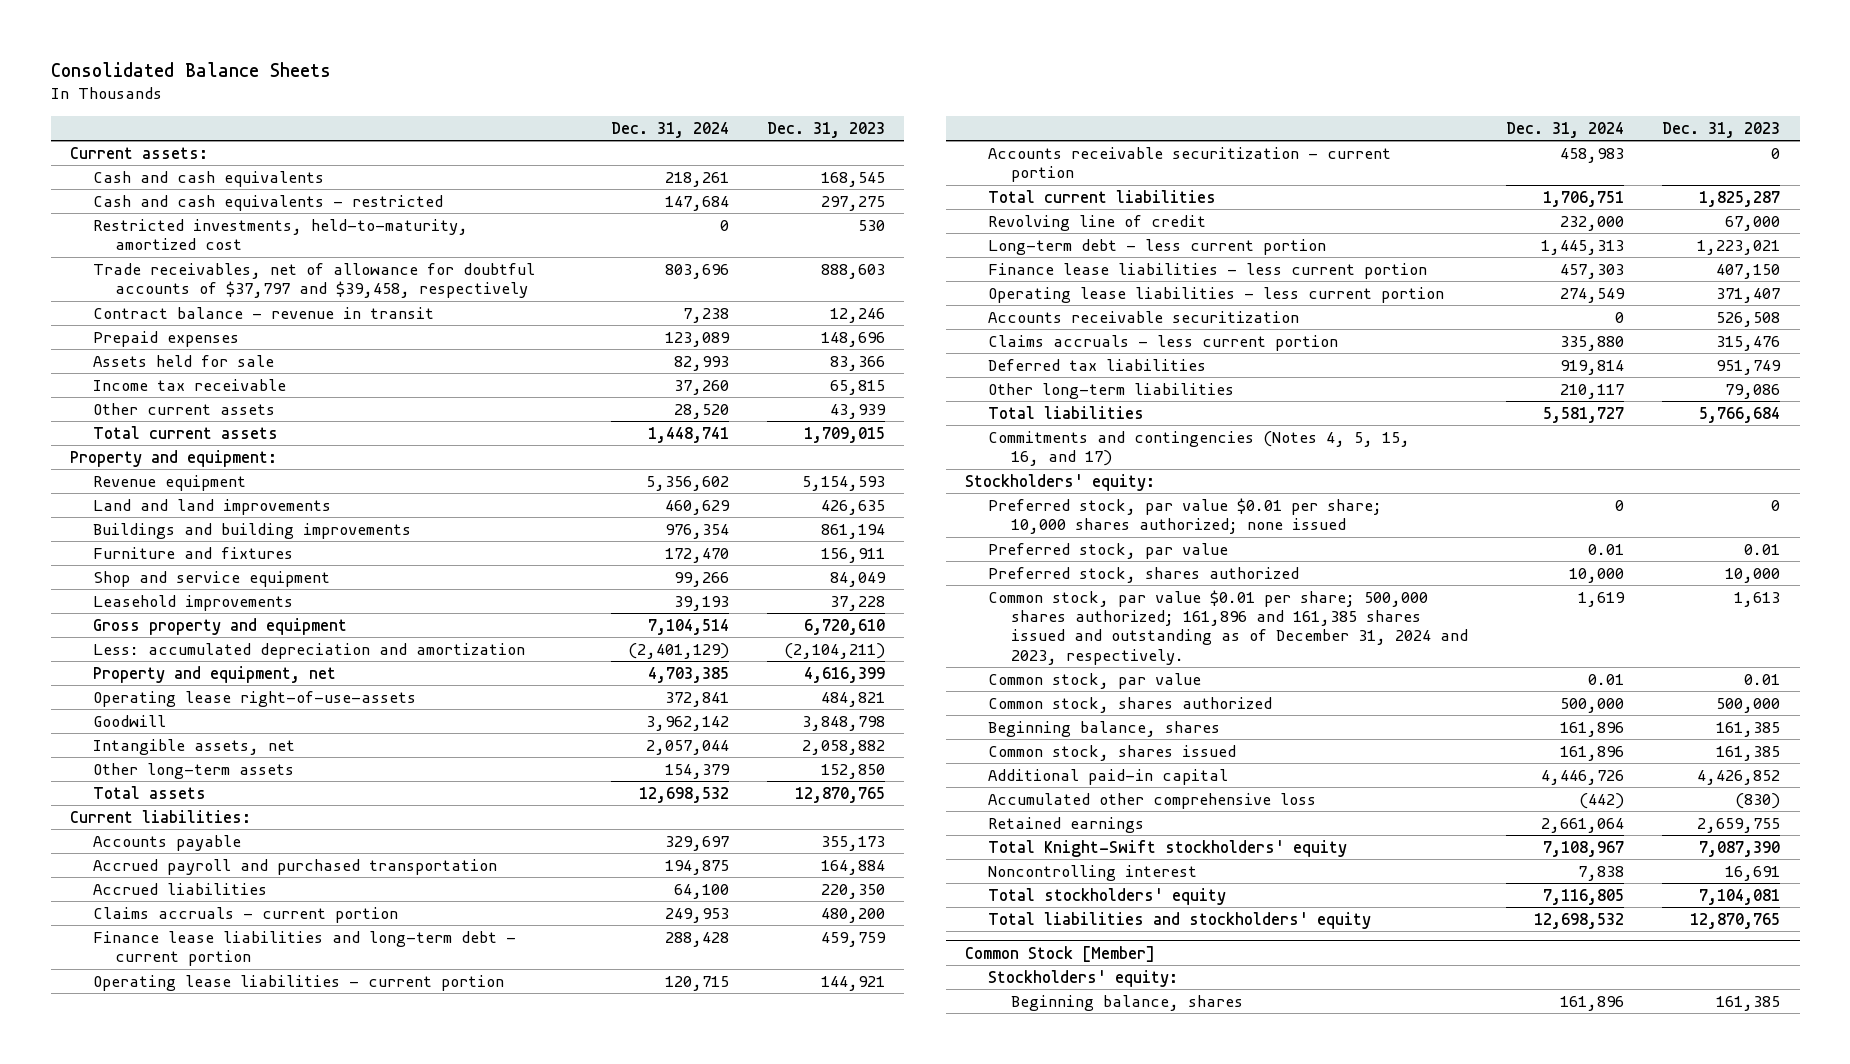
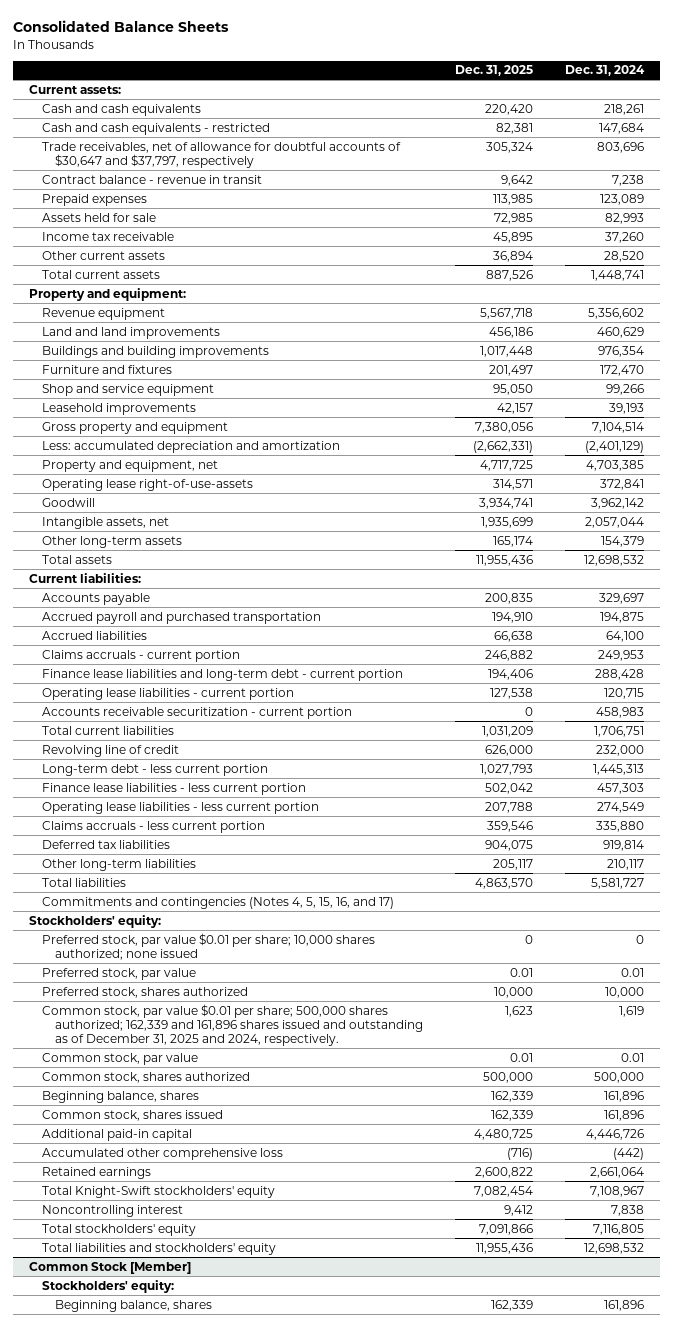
[767,121,886,138] Dec. 31, 2023 -> none
none -> [454,65,533,77] Dec. 31, 2025
[92,218,468,251] Restricted investments, held-to-maturity, amortized cost -> none
[92,262,535,299] Trade receivables, net of allowance for doubtful accounts of $37,797 and $39,458, respectively -> [42,141,402,168] Trade receivables, net of allowance for doubtful accounts of $30,647 and $37,797, respectively
[987,310,1299,323] Accounts receivable securitization -> none
[987,589,1468,665] Common stock, par value $0.01 per share; 500,000 shares authorized; 161,896 and 161,385 shares issued and outstanding as of December 31, 2024 and 2023, respectively. -> [42,1003,423,1046] Common stock, par value $0.01 per share; 500,000 shares authorized; 162,339 and 161,896 shares issued and outstanding as of December 31, 2025 and 2024, respectively.

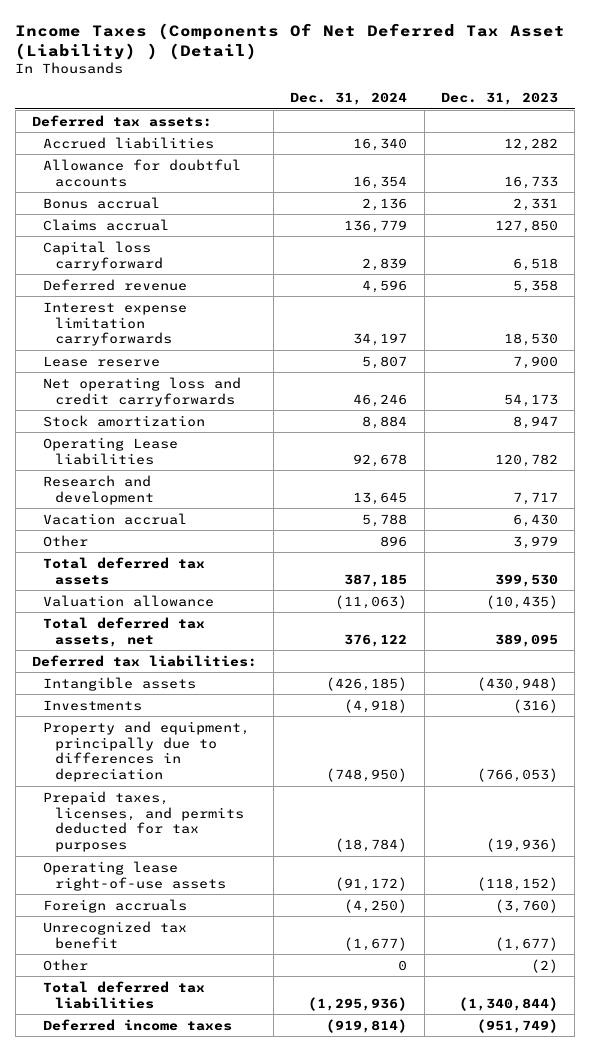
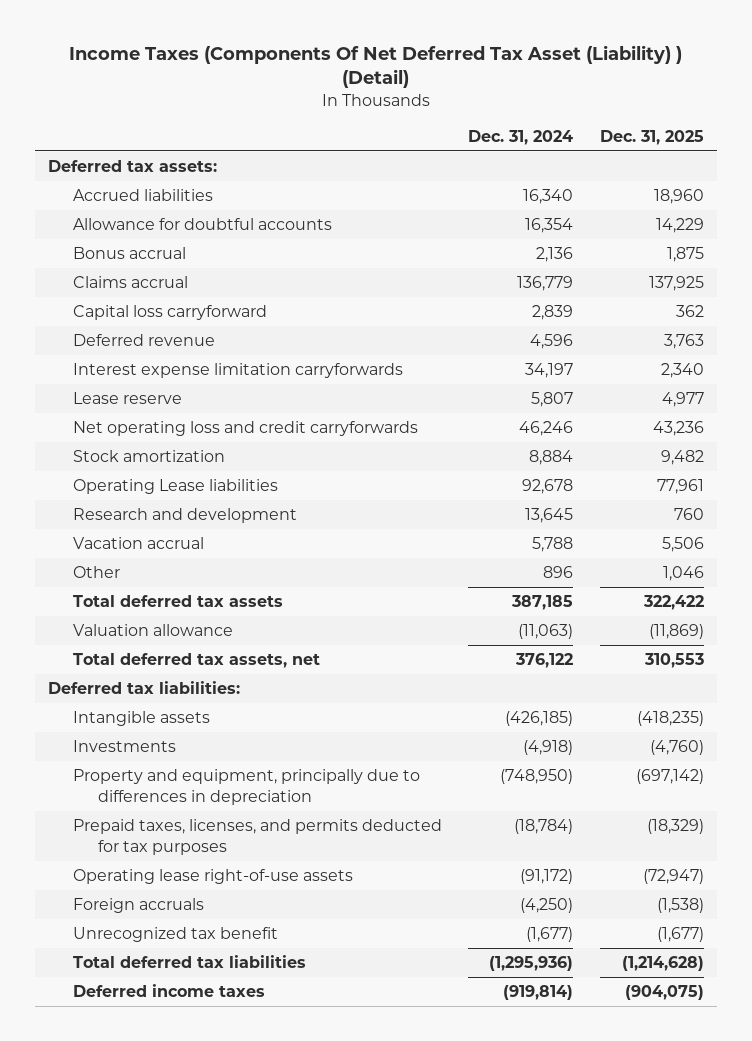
[440,92,558,106] Dec. 31, 2023 -> none
none -> [599,129,704,145] Dec. 31, 2025
[43,958,89,971] Other -> none

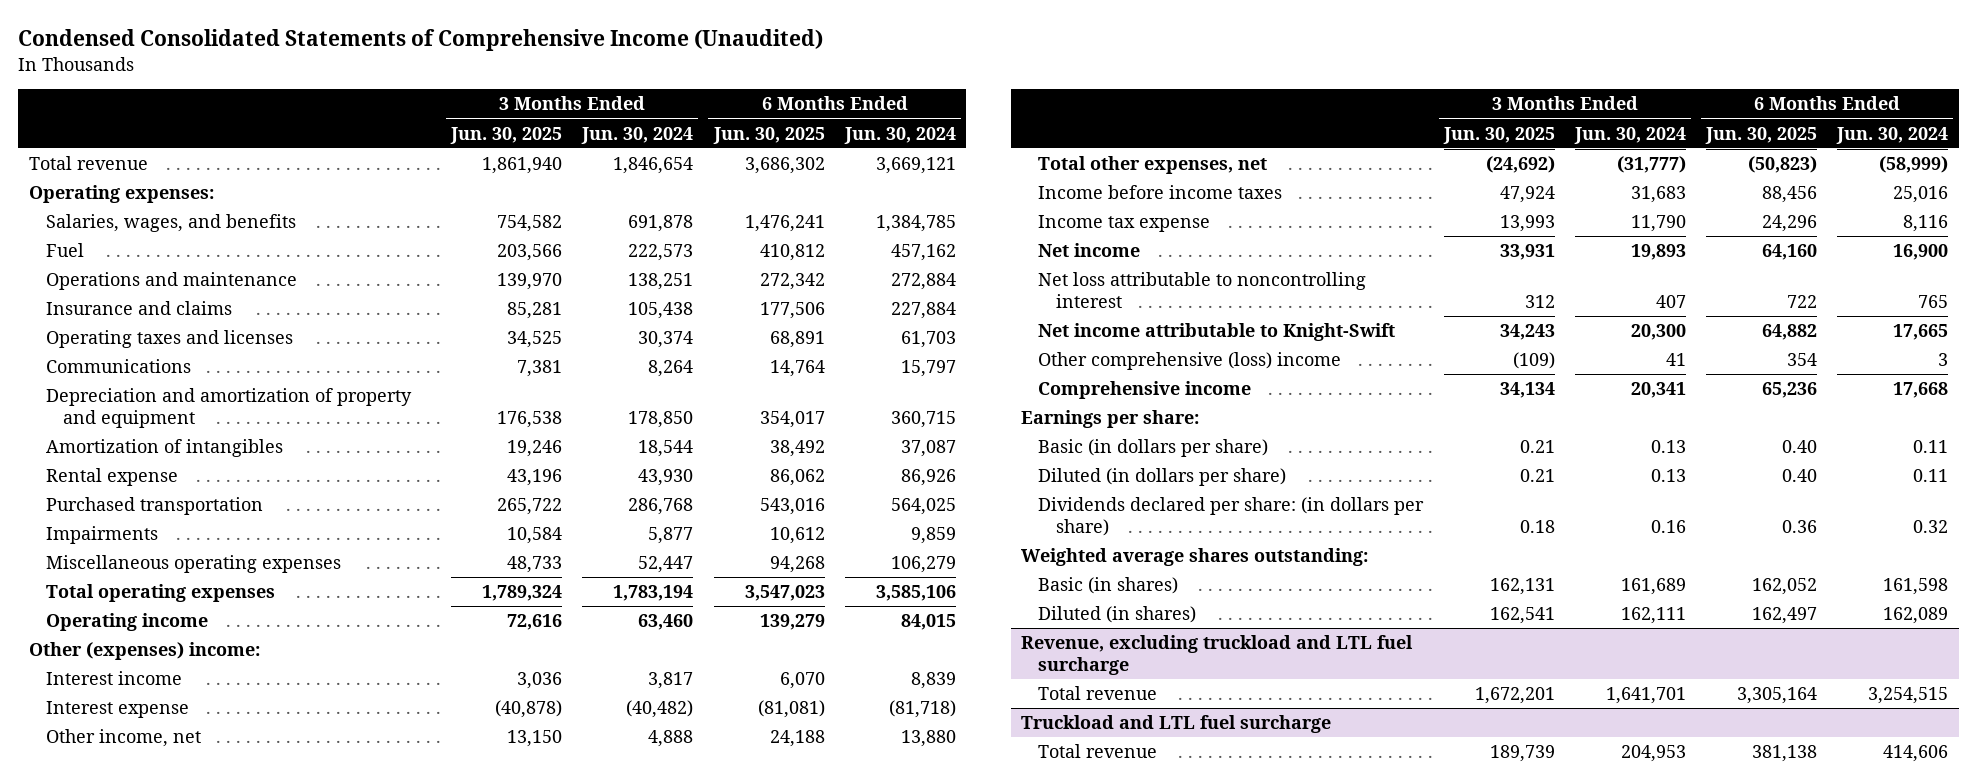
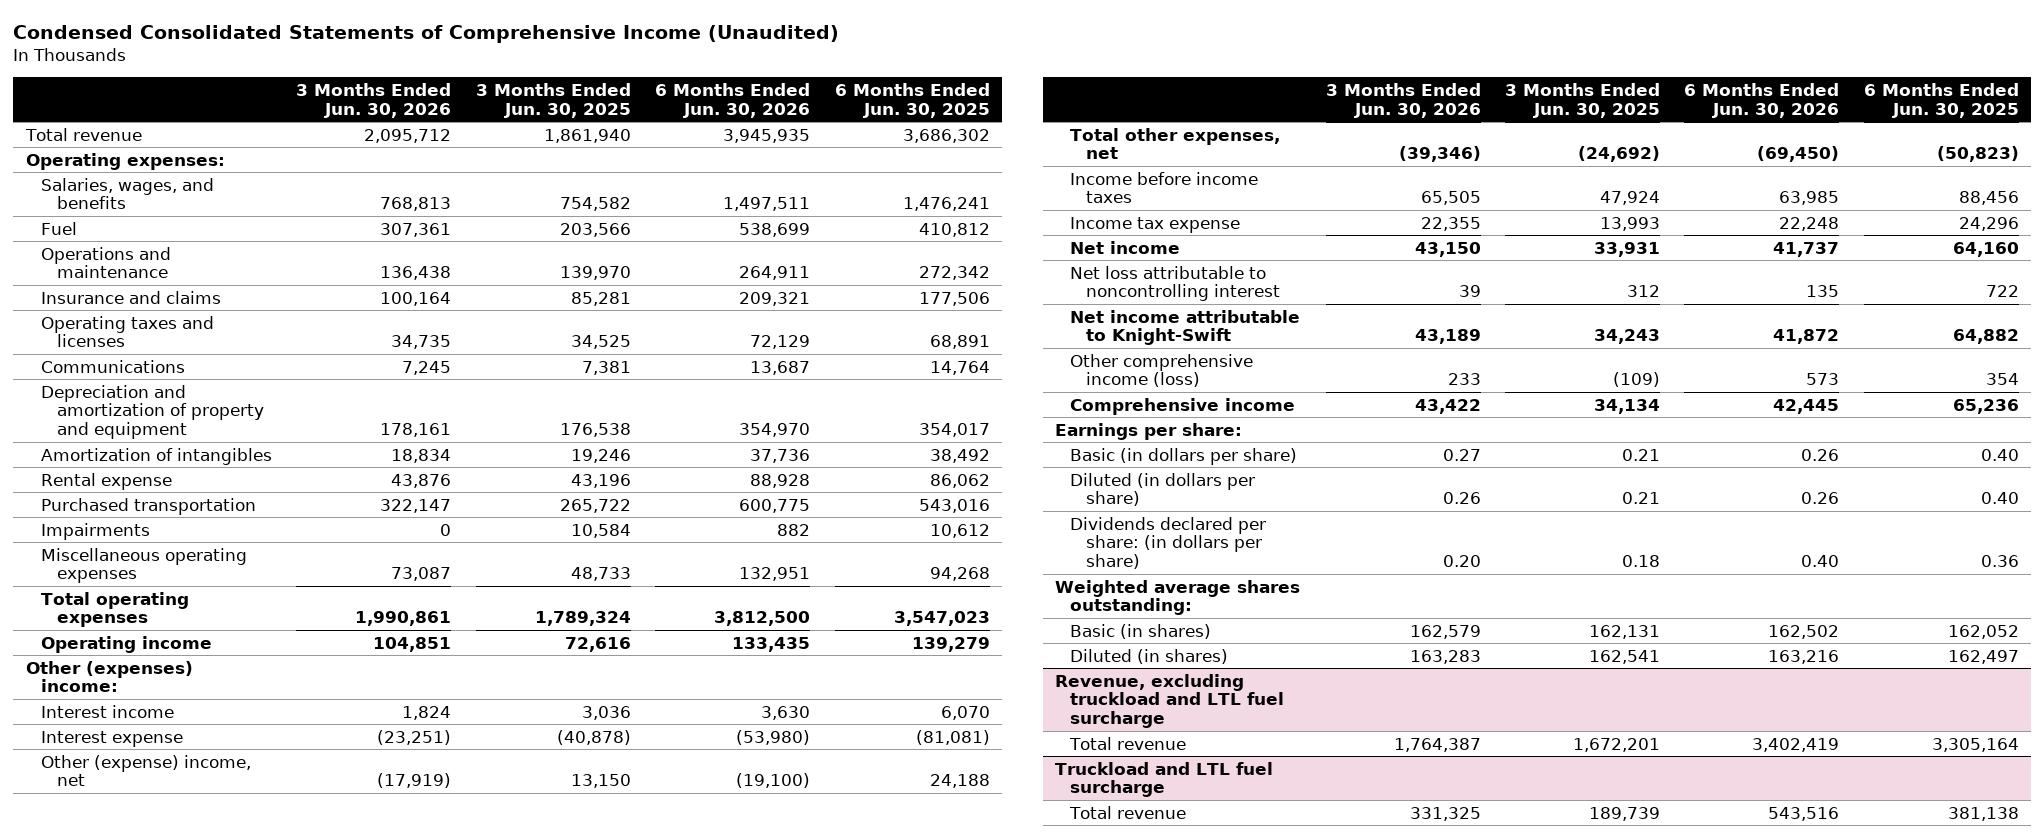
[581,126,694,144] Jun. 30, 2024 -> none
[843,126,956,144] Jun. 30, 2024 -> none
none -> [296,82,452,118] 3 Months Ended Jun. 30, 2026
none -> [655,82,811,118] 6 Months Ended Jun. 30, 2026
[45,729,201,748] Other income, net -> [41,754,252,787] Other (expense) income, net
[1038,352,1342,371] Other comprehensive (loss) income -> [1070,353,1254,388] Other comprehensive income (loss)

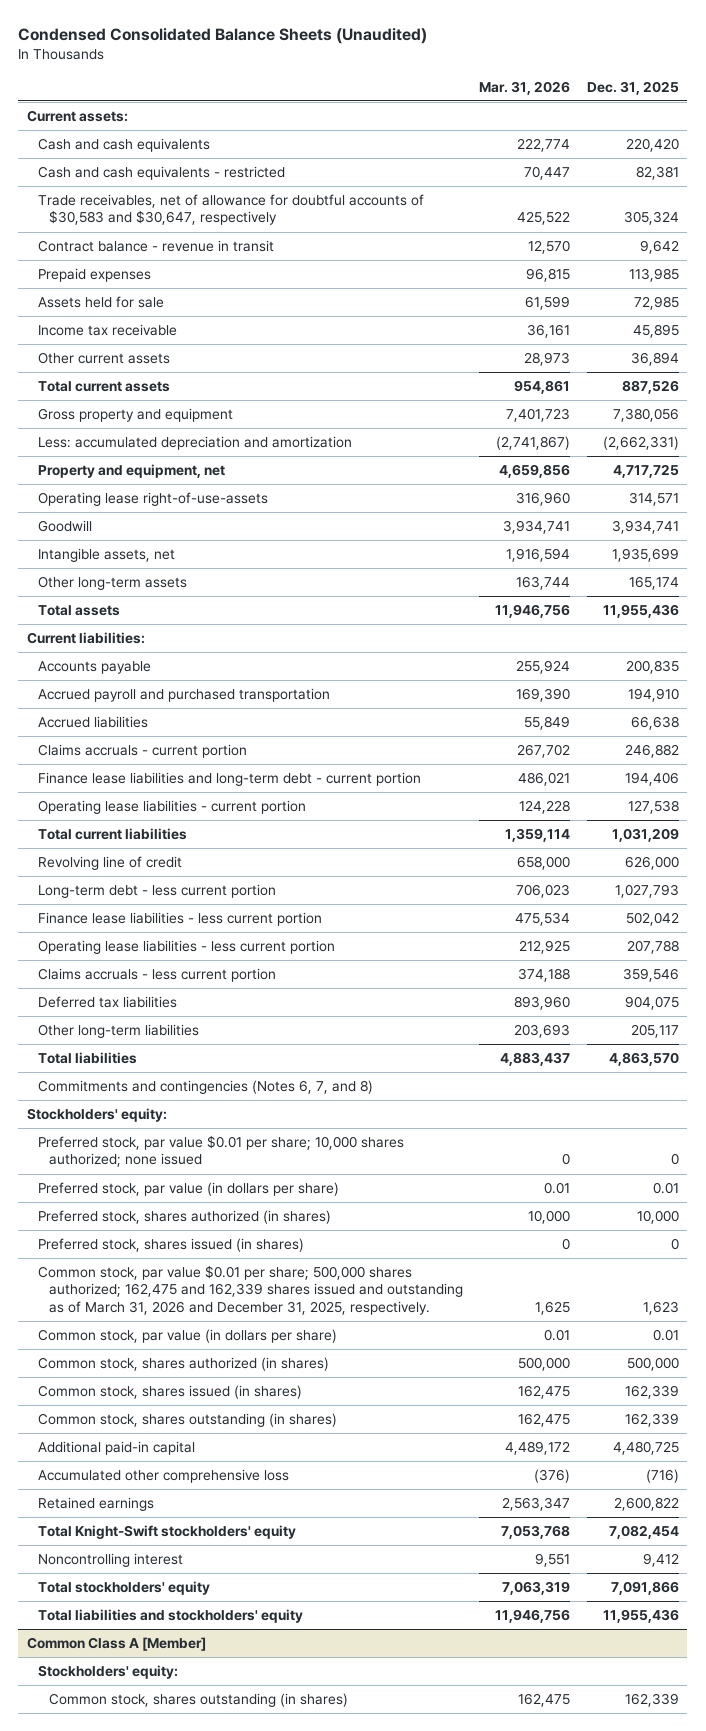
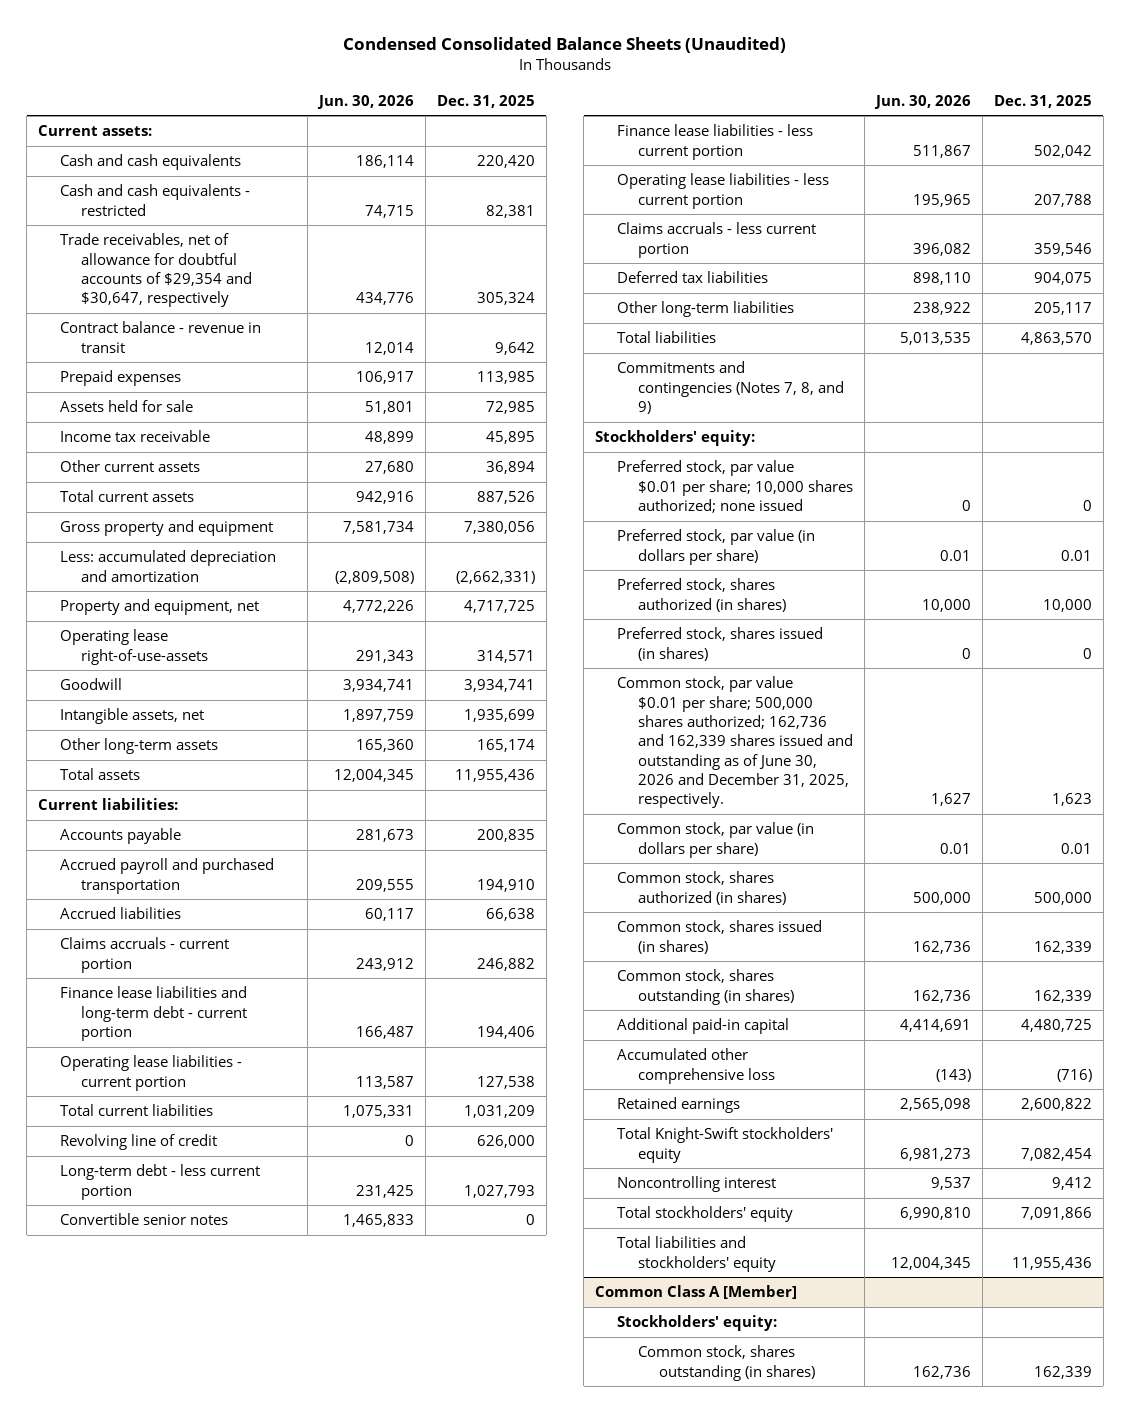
[479,80,571,95] Mar. 31, 2026 -> none
none -> [317,94,415,109] Jun. 30, 2026
[37,193,424,226] Trade receivables, net of allowance for doubtful accounts of $30,583 and $30,647, respectively -> [59,233,253,308] Trade receivables, net of allowance for doubtful accounts of $29,354 and $30,647, respectively
none -> [59,1213,228,1226] Convertible senior notes
[37,1079,373,1094] Commitments and contingencies (Notes 6, 7, and 8) -> [616,361,844,414] Commitments and contingencies (Notes 7, 8, and 9)
[37,1264,463,1315] Common stock, par value $0.01 per share; 500,000 shares authorized; 162,475 and 162,339 shares issued and outstanding as of March 31, 2026 and December 31, 2025, respectively. -> [616,676,853,809] Common stock, par value $0.01 per share; 500,000 shares authorized; 162,736 and 162,339 shares issued and outstanding as of June 30, 2026 and December 31, 2025, respectively.

